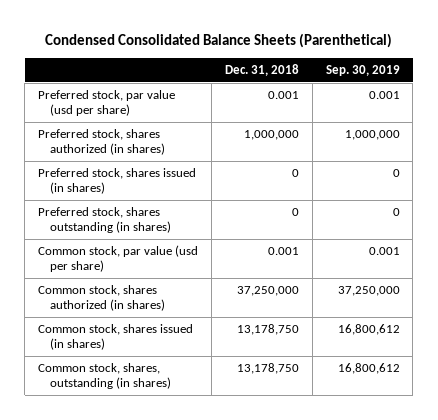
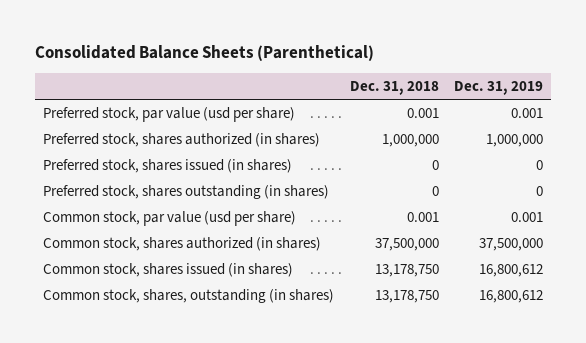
[44,33,392,49] Condensed Consolidated Balance Sheets (Parenthetical) -> [35,45,375,62] Consolidated Balance Sheets (Parenthetical)
[325,65,400,77] Sep. 30, 2019 -> none
none -> [454,81,544,96] Dec. 31, 2019
[236,286,299,297] 37,250,000 -> [374,238,439,252] 37,500,000

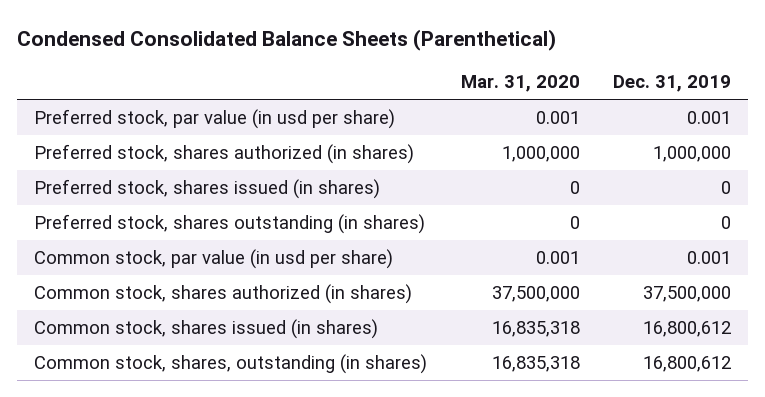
[35,45,375,62] Consolidated Balance Sheets (Parenthetical) -> [17,28,557,51] Condensed Consolidated Balance Sheets (Parenthetical)
[349,81,439,96] Dec. 31, 2018 -> none
none -> [460,75,580,93] Mar. 31, 2020
[42,107,295,123] Preferred stock, par value (usd per share) -> [33,109,395,130] Preferred stock, par value (in usd per share)
[42,211,296,227] Common stock, par value (usd per share) -> [33,249,393,270] Common stock, par value (in usd per share)

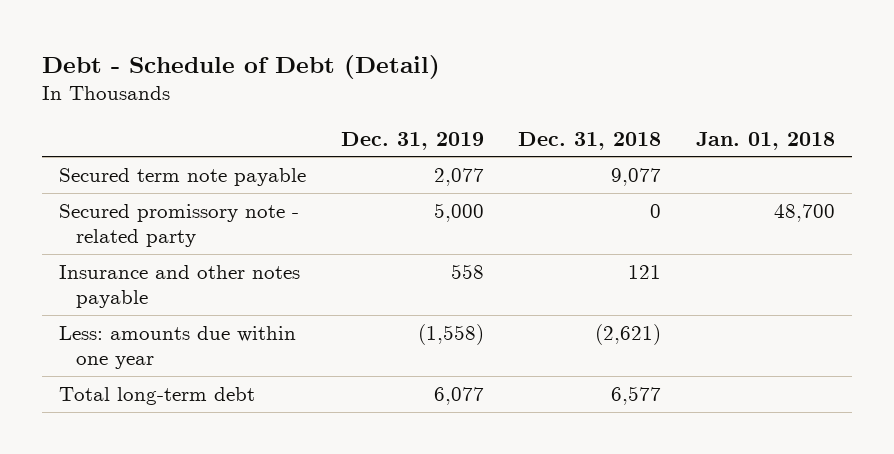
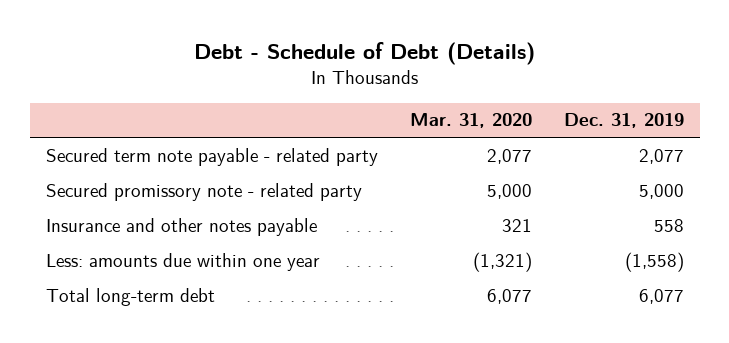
[41,55,440,80] Debt - Schedule of Debt (Detail) -> [193,41,535,65] Debt - Schedule of Debt (Details)
[518,131,662,150] Dec. 31, 2018 -> none
[695,131,835,150] Jan. 01, 2018 -> none
none -> [409,113,532,129] Mar. 31, 2020
[58,167,306,186] Secured term note payable -> [45,147,378,166] Secured term note payable - related party

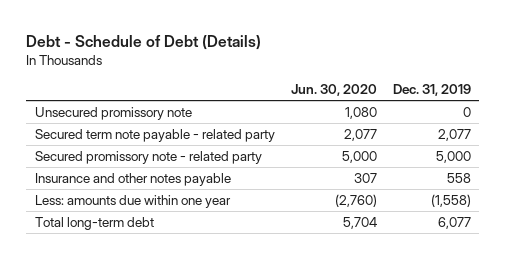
[409,113,532,129] Mar. 31, 2020 -> none
none -> [290,84,377,97] Jun. 30, 2020
none -> [34,106,192,120] Unsecured promissory note

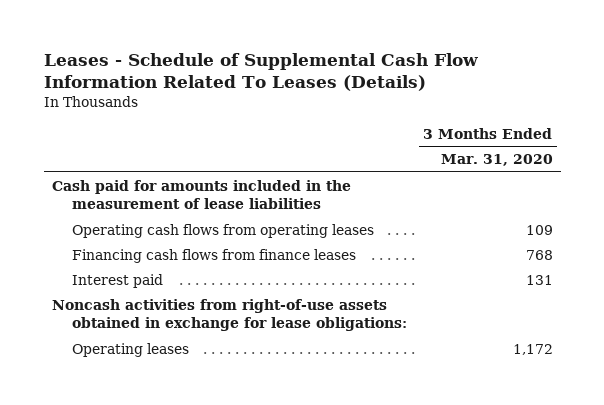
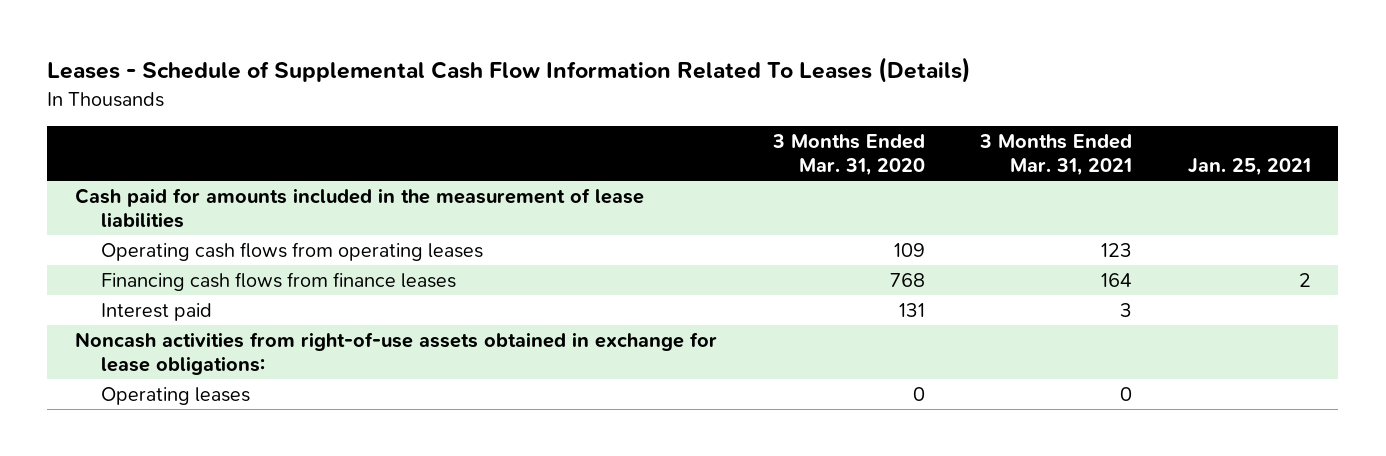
none -> [979,133,1133,176] 3 Months Ended Mar. 31, 2021
none -> [1187,157,1311,176] Jan. 25, 2021
[512,343,553,355] 1,172 -> [912,387,925,402] 0

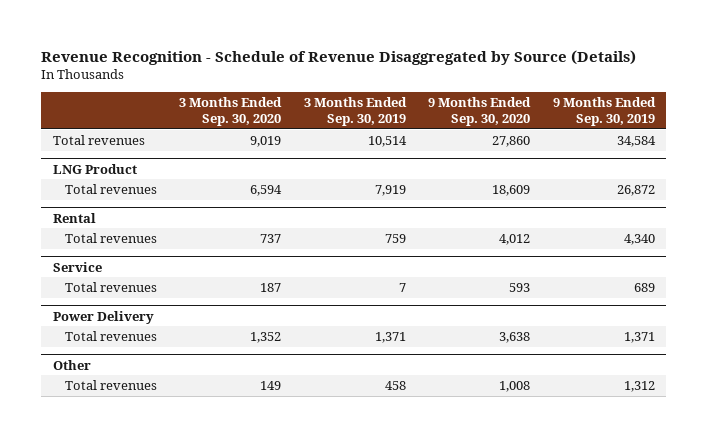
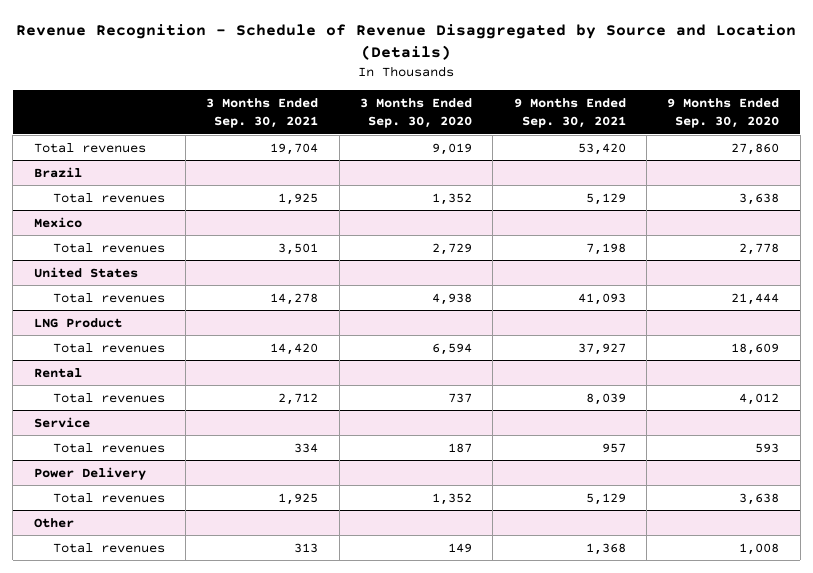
[41,49,637,65] Revenue Recognition - Schedule of Revenue Disaggregated by Source (Details) -> [16,23,797,61] Revenue Recognition - Schedule of Revenue Disaggregated by Source and Location (Details)
[303,97,407,127] 3 Months Ended Sep. 30, 2019 -> none
[552,97,656,127] 9 Months Ended Sep. 30, 2019 -> none
none -> [206,98,319,129] 3 Months Ended Sep. 30, 2021
none -> [513,98,626,129] 9 Months Ended Sep. 30, 2021
none -> [33,166,82,178] Brazil
none -> [52,192,165,203] Total revenues
none -> [33,216,82,228] Mexico
none -> [52,242,165,253] Total revenues
none -> [33,266,138,278] United States
none -> [52,292,165,303] Total revenues

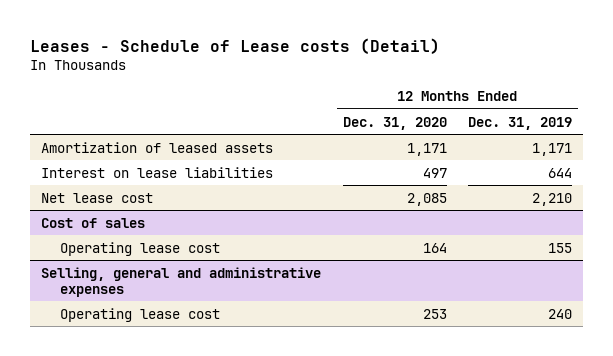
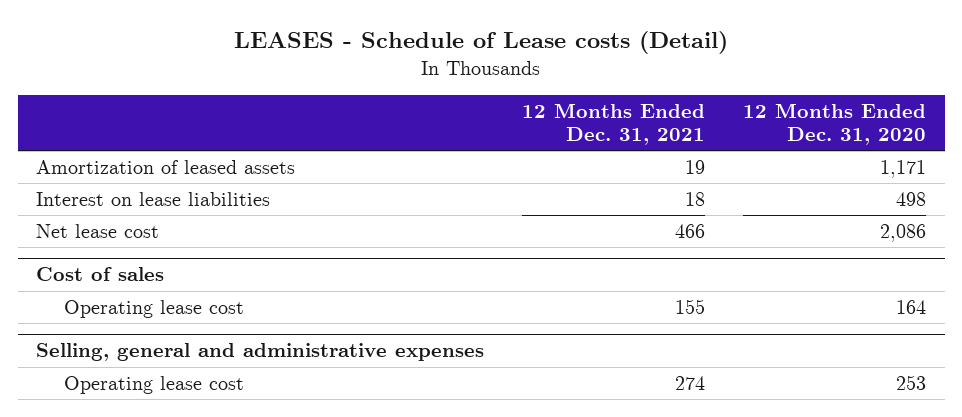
[30,37,441,54] Leases - Schedule of Lease costs (Detail) -> [234,31,729,55] LEASES - Schedule of Lease costs (Detail)
[468,116,573,130] Dec. 31, 2019 -> none
none -> [522,102,706,146] 12 Months Ended Dec. 31, 2021
[422,167,447,178] 497 -> [895,191,926,206] 498
[406,192,447,206] 2,085 -> [879,223,926,242] 2,086

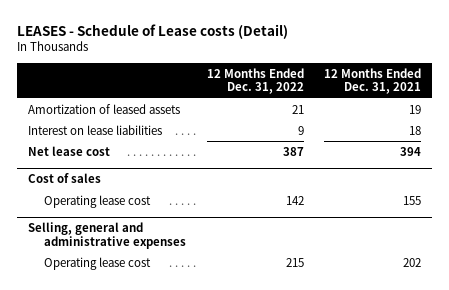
[742,102,926,146] 12 Months Ended Dec. 31, 2020 -> none
none -> [206,67,304,95] 12 Months Ended Dec. 31, 2022
[675,223,706,238] 466 -> [400,146,422,156] 394
[675,375,706,390] 274 -> [403,257,422,267] 202

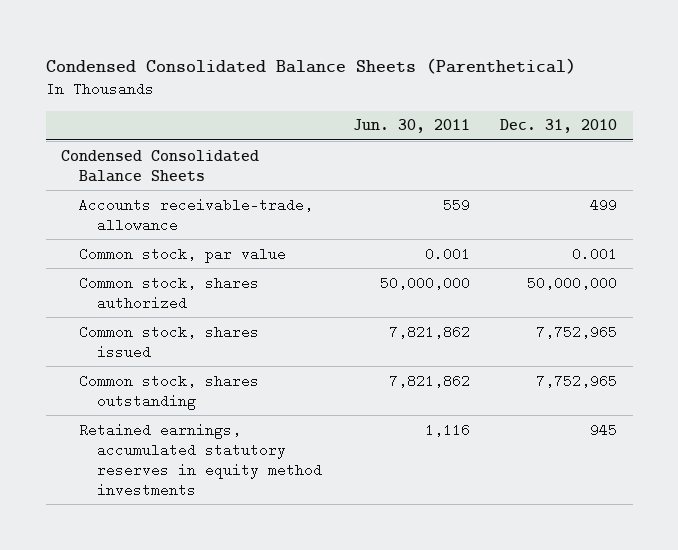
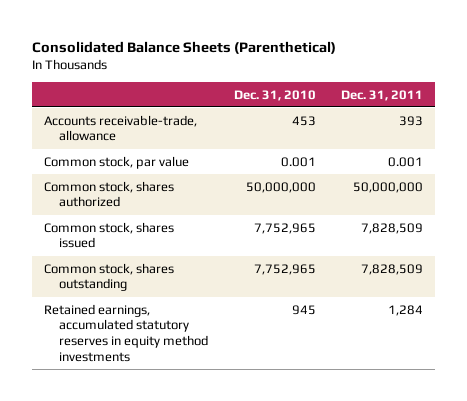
[45,57,576,74] Condensed Consolidated Balance Sheets (Parenthetical) -> [31,40,336,54] Consolidated Balance Sheets (Parenthetical)
[352,119,470,134] Jun. 30, 2011 -> none
none -> [340,89,423,101] Dec. 31, 2011
[60,149,259,182] Condensed Consolidated Balance Sheets -> none
[590,197,618,212] 499 -> [291,115,316,126] 453

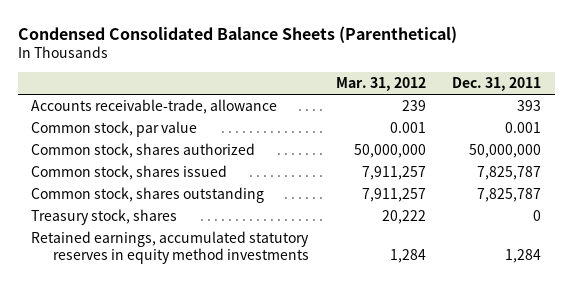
[31,40,336,54] Consolidated Balance Sheets (Parenthetical) -> [18,25,458,43] Condensed Consolidated Balance Sheets (Parenthetical)
[233,89,316,101] Dec. 31, 2010 -> none
none -> [335,77,426,92] Mar. 31, 2012
[360,222,423,234] 7,828,509 -> [477,166,542,181] 7,825,787
[360,263,423,275] 7,828,509 -> [477,188,542,203] 7,825,787
none -> [31,209,178,226] Treasury stock, shares

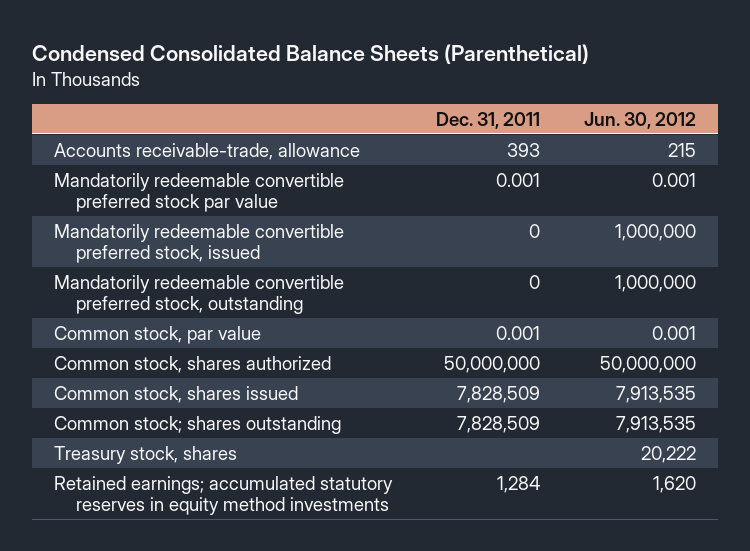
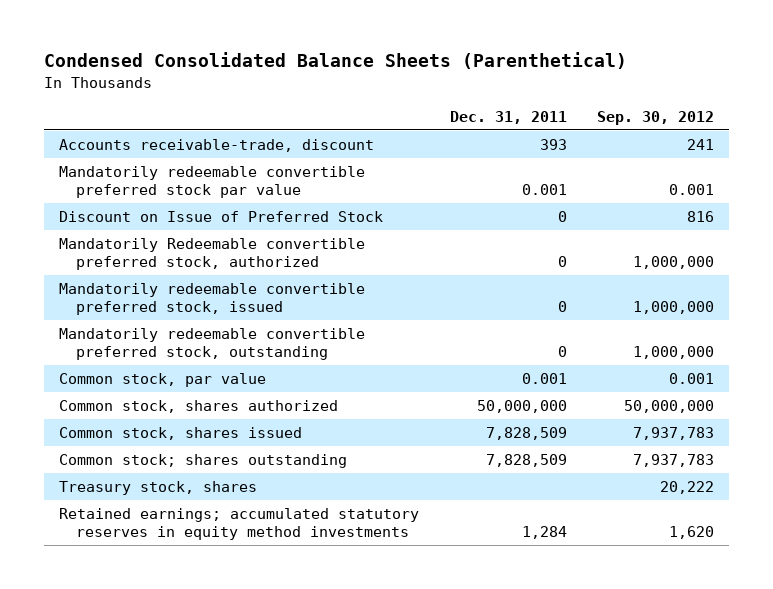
[584,111,697,129] Jun. 30, 2012 -> none
none -> [597,110,715,125] Sep. 30, 2012
[53,142,360,160] Accounts receivable-trade, allowance -> [58,139,374,153] Accounts receivable-trade, discount
none -> [58,211,383,223] Discount on Issue of Preferred Stock
none -> [58,238,365,271] Mandatorily Redeemable convertible preferred stock, authorized

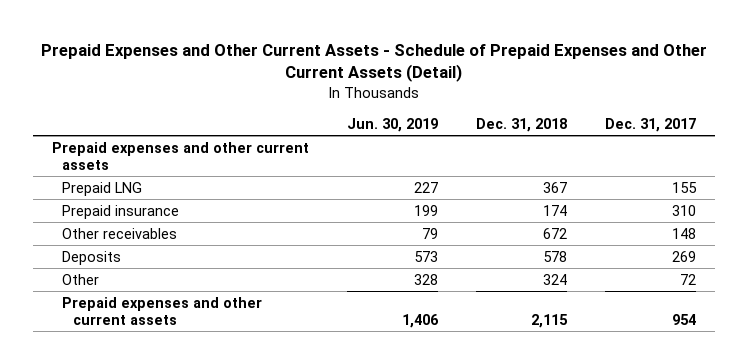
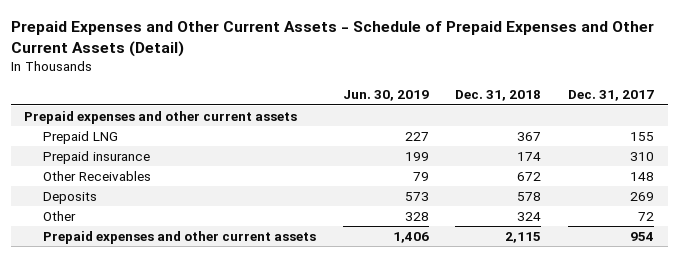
[62,227,178,239] Other receivables -> [42,170,151,181] Other Receivables

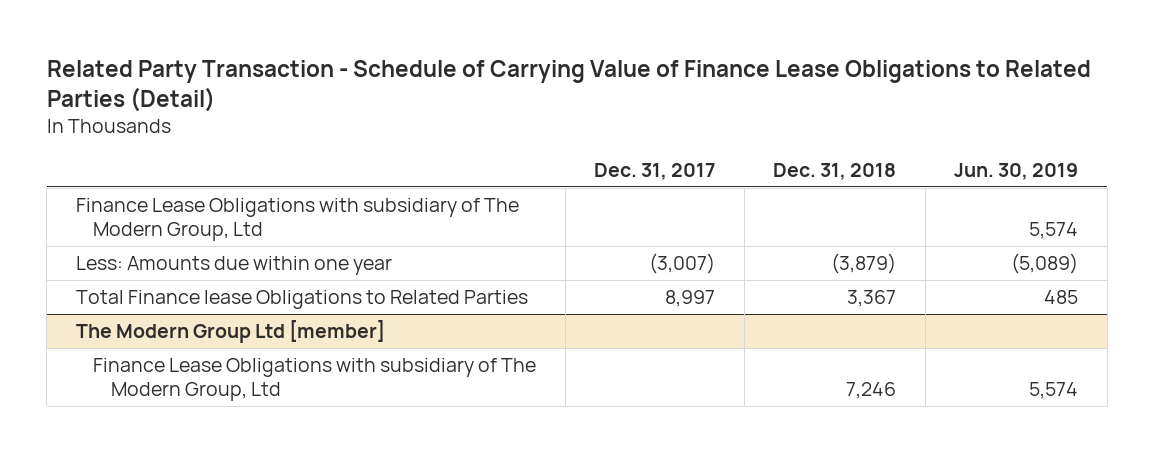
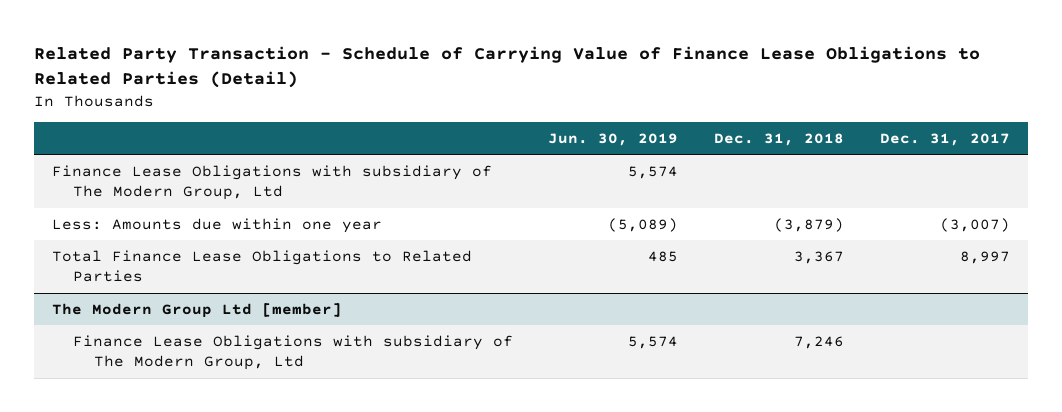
[75,290,528,310] Total Finance lease Obligations to Related Parties -> [51,249,472,283] Total Finance Lease Obligations to Related Parties

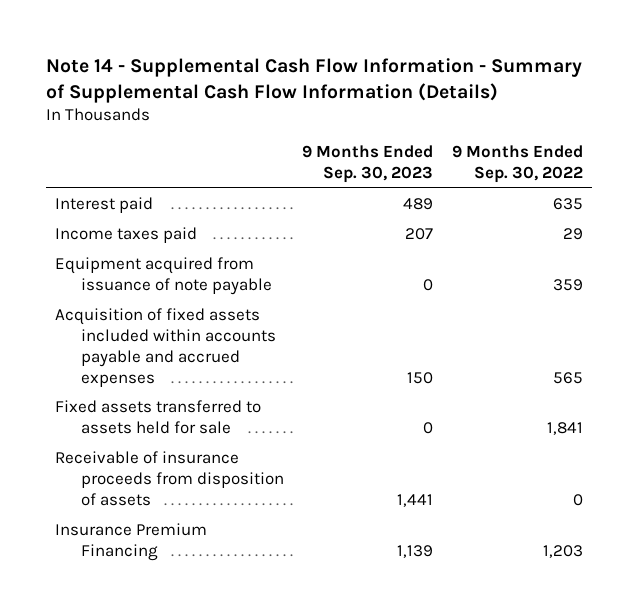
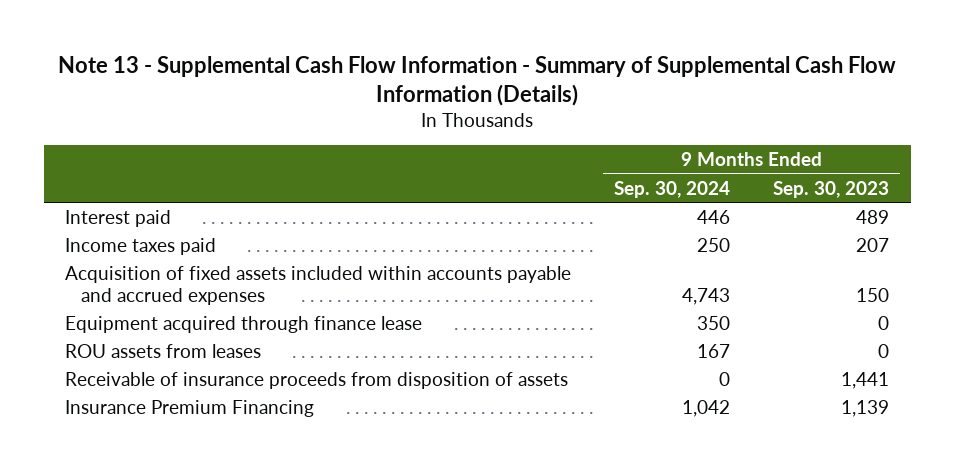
[45,57,582,103] Note 14 - Supplemental Cash Flow Information - Summary of Supplemental Cash Flow Information (Details) -> [58,55,897,106] Note 13 - Supplemental Cash Flow Information - Summary of Supplemental Cash Flow Information (Details)
[451,145,583,184] 9 Months Ended Sep. 30, 2022 -> none
none -> [614,180,731,198] Sep. 30, 2024
[55,257,272,296] Equipment acquired from issuance of note payable -> none
[55,400,262,435] Fixed assets transferred to assets held for sale -> none
none -> [65,315,423,333] Equipment acquired through finance lease
none -> [65,343,262,358] ROU assets from leases

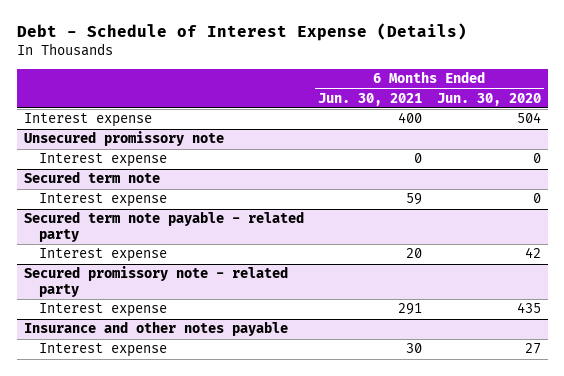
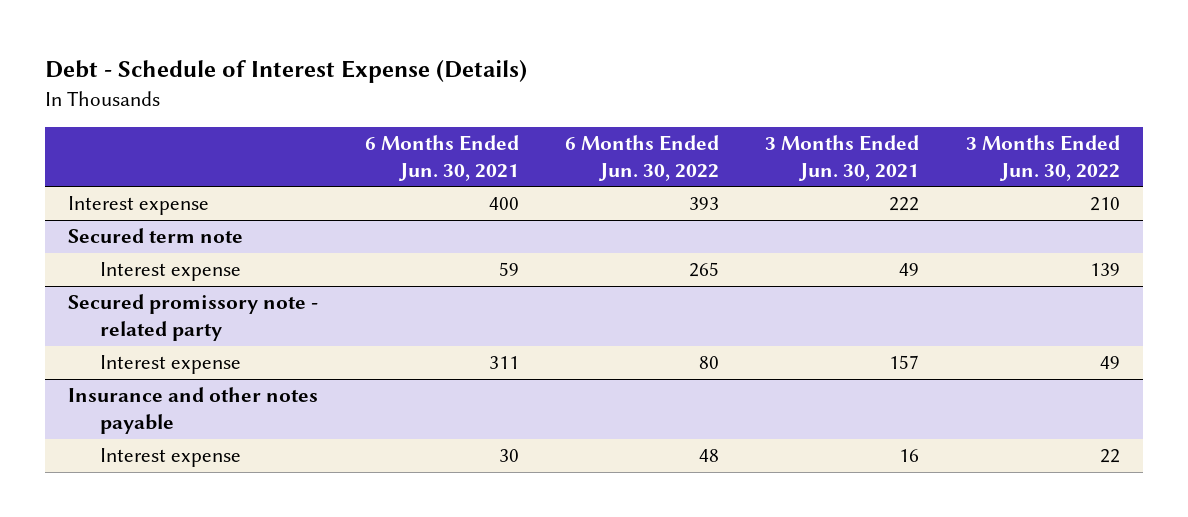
[436,92,541,106] Jun. 30, 2020 -> none
none -> [565,134,720,181] 6 Months Ended Jun. 30, 2022
none -> [765,134,920,181] 3 Months Ended Jun. 30, 2021
none -> [965,134,1120,181] 3 Months Ended Jun. 30, 2022
[23,131,224,147] Unsecured promissory note -> none
[38,153,167,168] Interest expense -> none
[23,211,304,242] Secured term note payable - related party -> none
[38,248,167,263] Interest expense -> none
[398,303,423,316] 291 -> [488,356,519,370] 311

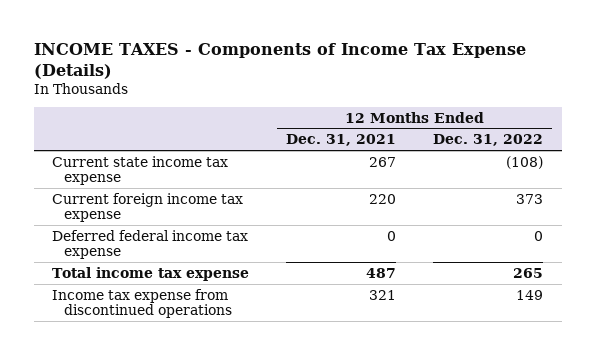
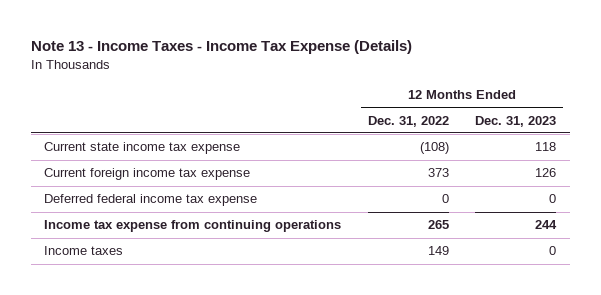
[33,42,526,79] INCOME TAXES - Components of Income Tax Expense (Details) -> [30,40,412,55] Note 13 - Income Taxes - Income Tax Expense (Details)
[286,134,397,147] Dec. 31, 2021 -> none
none -> [475,115,557,127] Dec. 31, 2023
[52,266,250,281] Total income tax expense -> [44,220,342,233] Income tax expense from continuing operations
[52,288,233,319] Income tax expense from discontinued operations -> [44,246,124,256] Income taxes

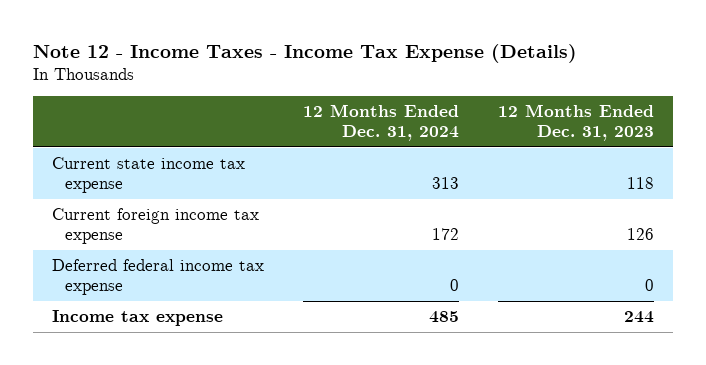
[30,40,412,55] Note 13 - Income Taxes - Income Tax Expense (Details) -> [32,44,577,64] Note 12 - Income Taxes - Income Tax Expense (Details)
[367,115,449,127] Dec. 31, 2022 -> none
none -> [303,104,460,142] 12 Months Ended Dec. 31, 2024
[44,246,124,256] Income taxes -> none
[44,220,342,233] Income tax expense from continuing operations -> [52,309,224,326] Income tax expense

